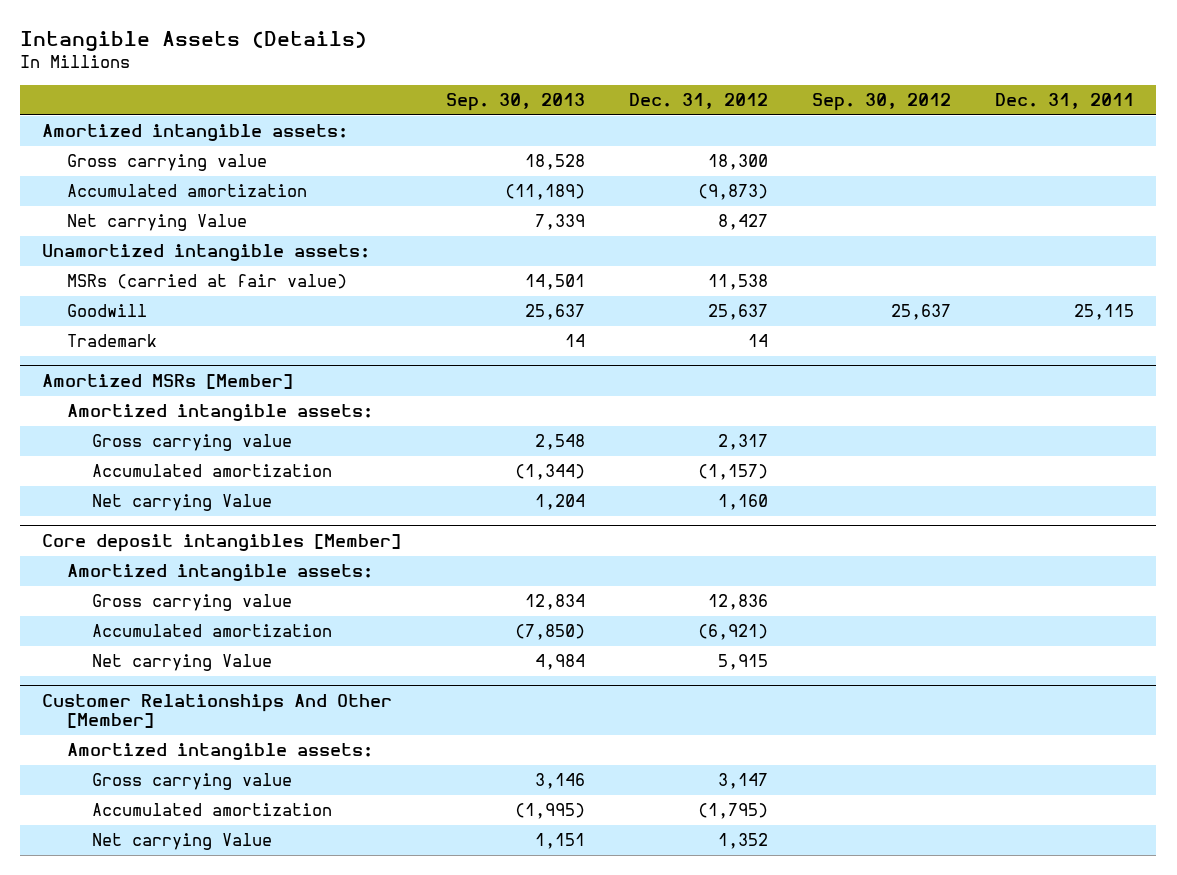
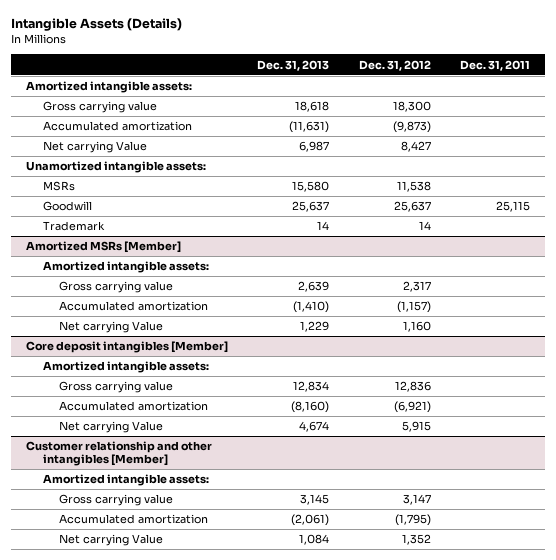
[445,92,585,111] Sep. 30, 2013 -> none
[811,92,951,111] Sep. 30, 2012 -> none
none -> [257,59,330,71] Dec. 31, 2013
[67,274,348,290] MSRs (carried at fair value) -> [42,181,75,192] MSRs
[42,693,393,729] Customer Relationships And Other [Member] -> [25,441,212,467] Customer relationship and other intangibles [Member]

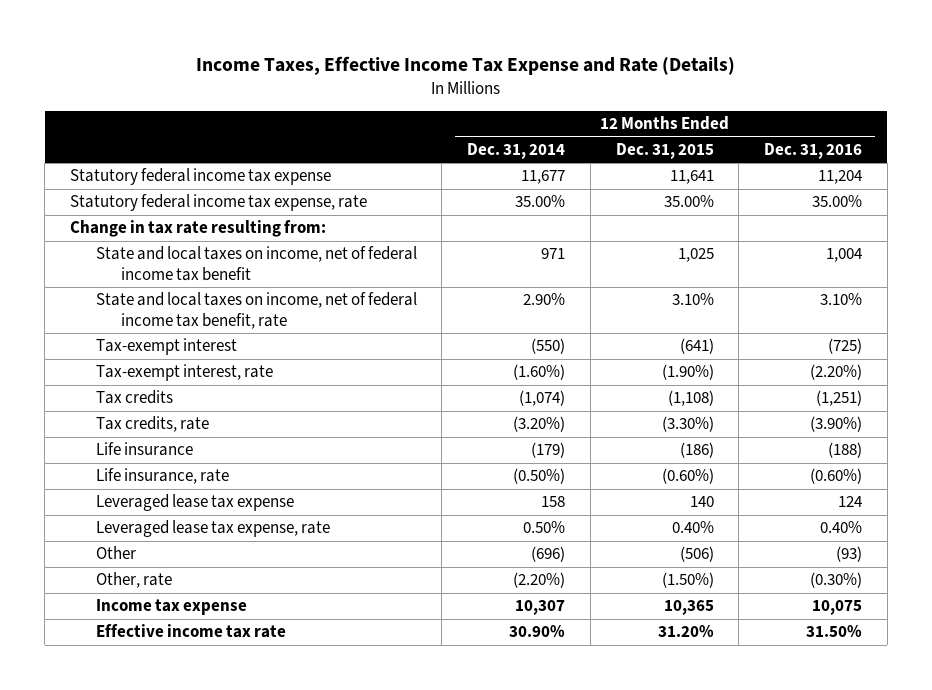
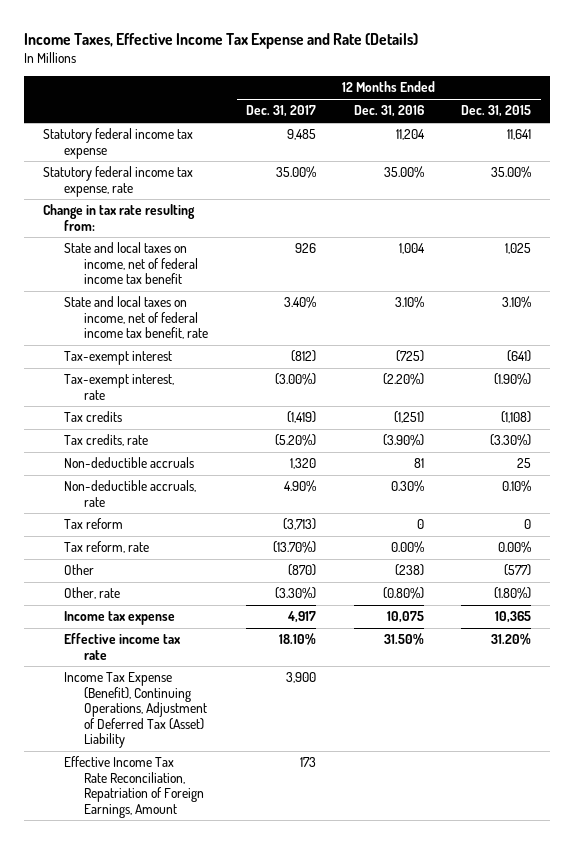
[467,142,566,159] Dec. 31, 2014 -> none
none -> [245,105,316,118] Dec. 31, 2017
[95,442,193,457] Life insurance -> none
[95,468,229,485] Life insurance, rate -> none
[95,494,294,512] Leveraged lease tax expense -> none
[95,520,330,538] Leveraged lease tax expense, rate -> none
none -> [63,457,194,469] Non-deductible accruals
none -> [63,480,196,507] Non-deductible accruals, rate
none -> [63,518,123,530] Tax reform
none -> [63,541,149,554] Tax reform, rate
[679,546,714,563] (506) -> [504,564,532,577] (577)
[836,546,863,563] (93) -> [394,564,424,577] (238)
[661,572,714,589] (1.50%) -> [494,587,532,600] (1.80%)
[810,572,863,589] (0.30%) -> [382,587,424,600] (0.80%)
none -> [63,672,208,748] Income Tax Expense (Benefit), Continuing Operations, Adjustment of Deferred Tax (Asset) Liability
none -> [63,756,205,818] Effective Income Tax Rate Reconciliation, Repatriation of Foreign Earnings, Amount

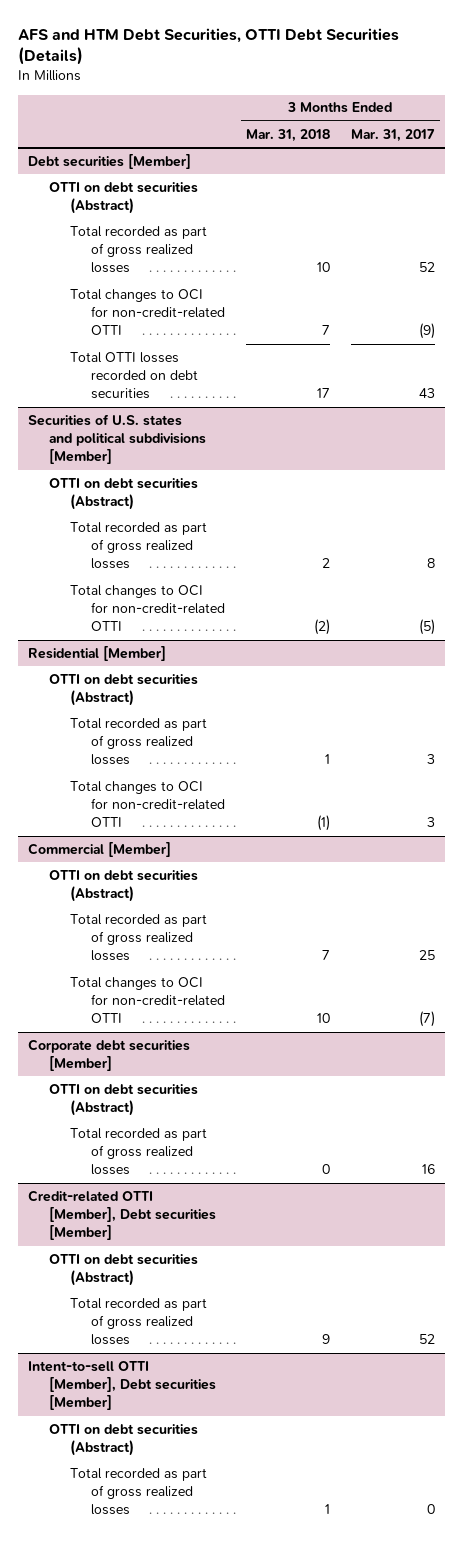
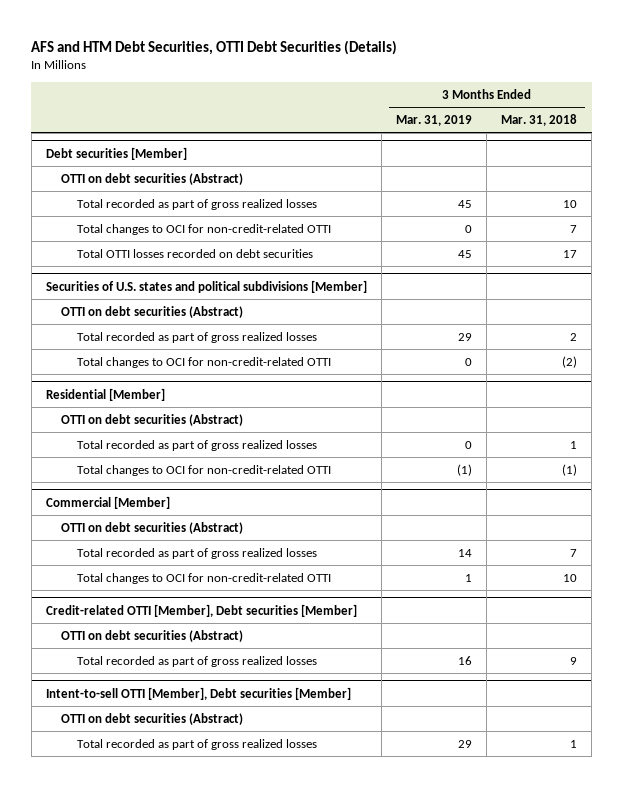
[350,128,435,142] Mar. 31, 2017 -> none
none -> [396,115,473,127] Mar. 31, 2019
[28,1038,191,1072] Corporate debt securities [Member] -> none
[49,1083,199,1117] OTTI on debt securities (Abstract) -> none
[70,1127,208,1176] Total recorded as part of gross realized losses -> none

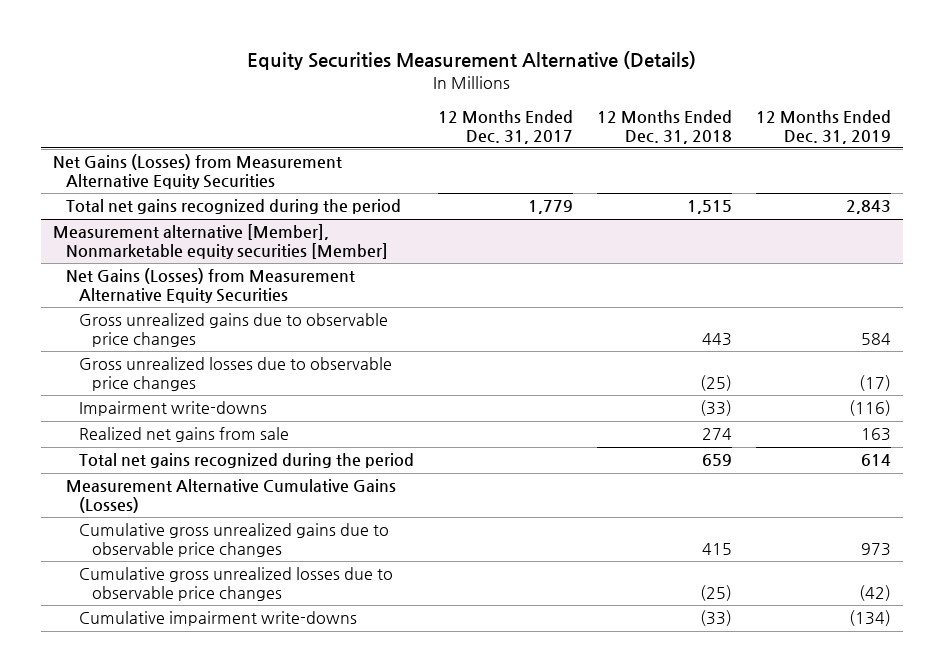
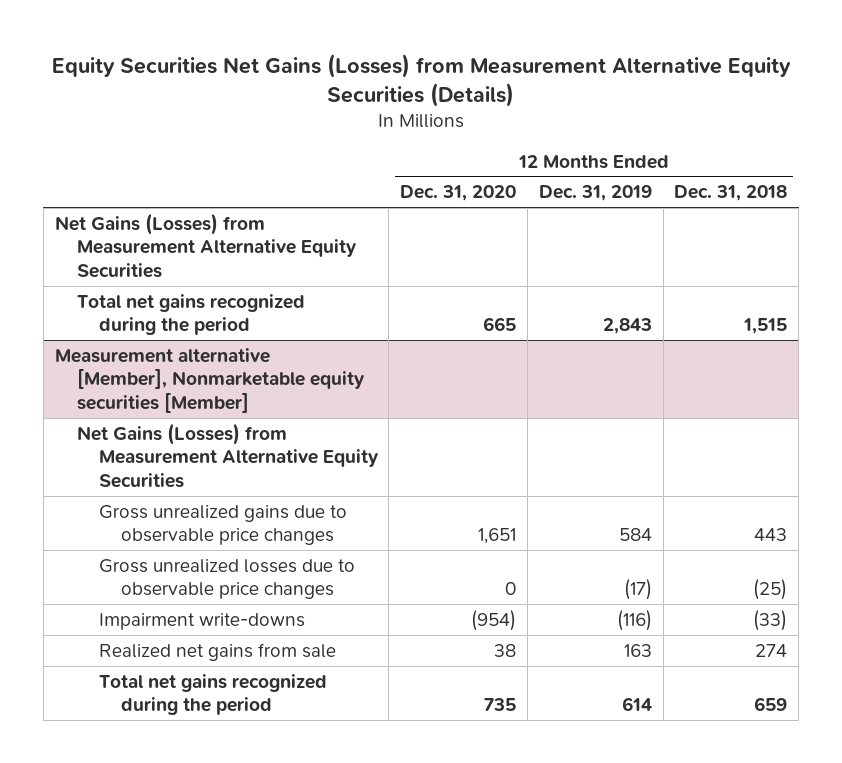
[247,51,697,71] Equity Securities Measurement Alternative (Details) -> [52,53,792,107] Equity Securities Net Gains (Losses) from Measurement Alternative Equity Securities (Details)
[438,110,574,144] 12 Months Ended Dec. 31, 2017 -> none
none -> [400,185,517,202] Dec. 31, 2020
[66,479,397,514] Measurement Alternative Cumulative Gains (Losses) -> none
[79,523,390,558] Cumulative gross unrealized gains due to observable price changes -> none
[79,567,394,602] Cumulative gross unrealized losses due to observable price changes -> none
[79,611,358,627] Cumulative impairment write-downs -> none

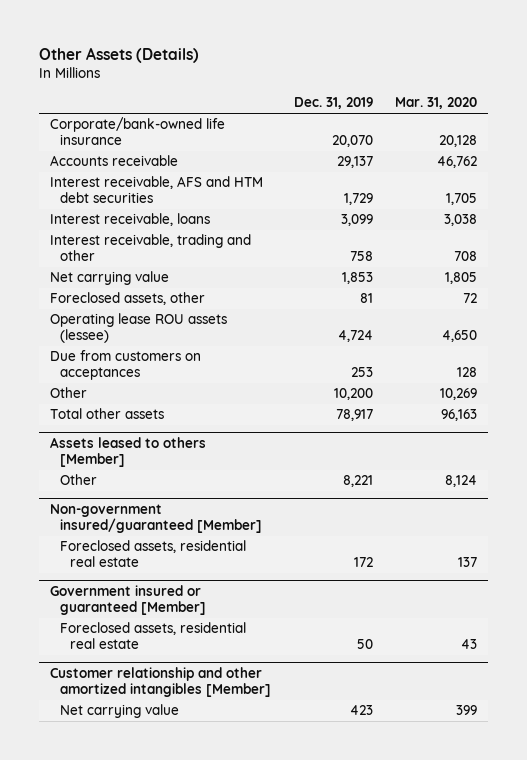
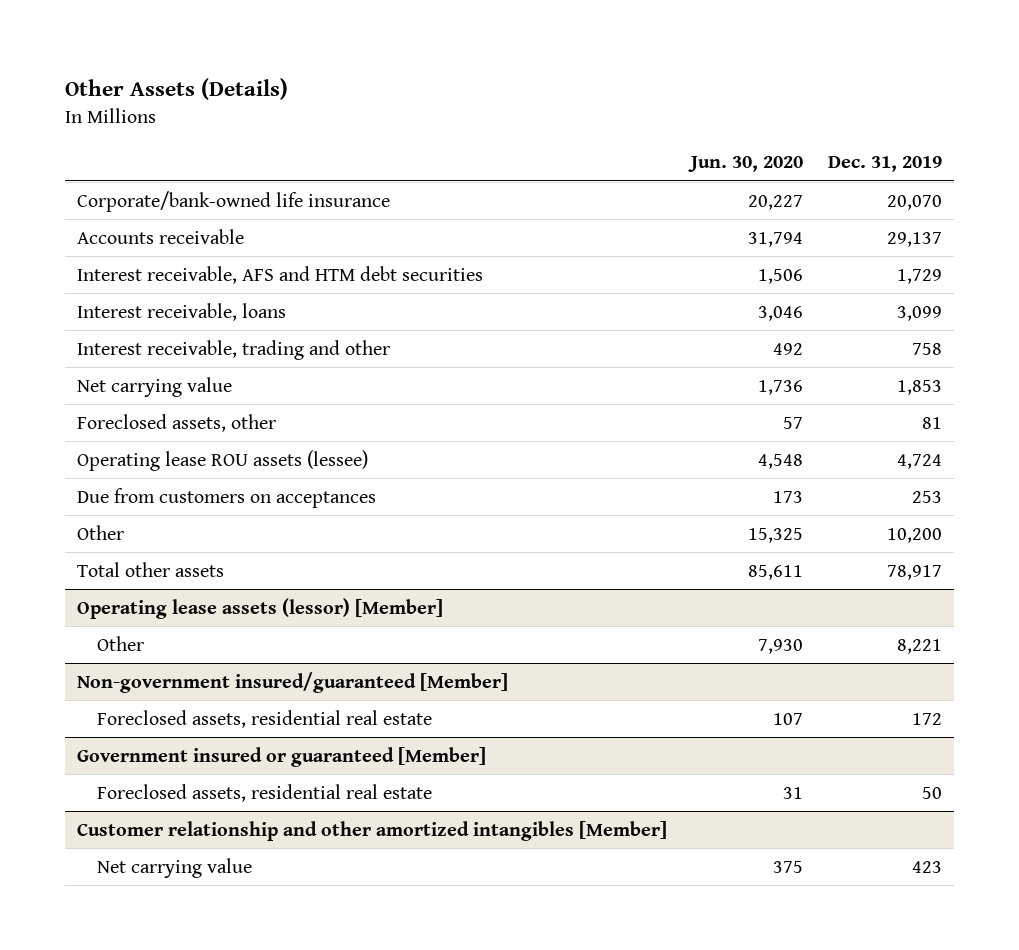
[395,97,478,110] Mar. 31, 2020 -> none
none -> [688,156,804,173] Jun. 30, 2020
[50,437,207,468] Assets leased to others [Member] -> [77,597,444,619] Operating lease assets (lessor) [Member]

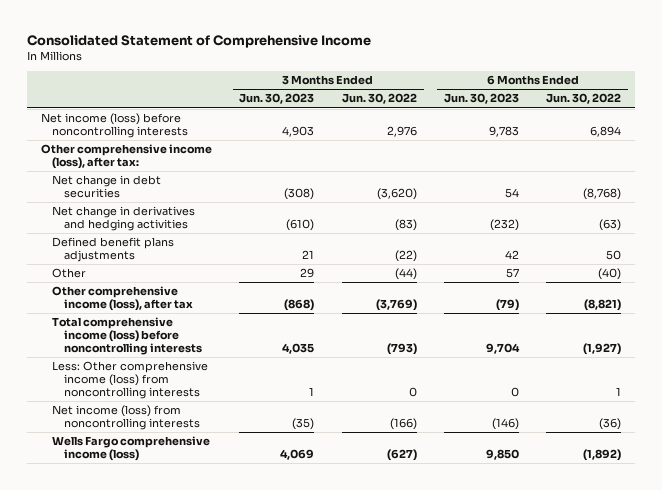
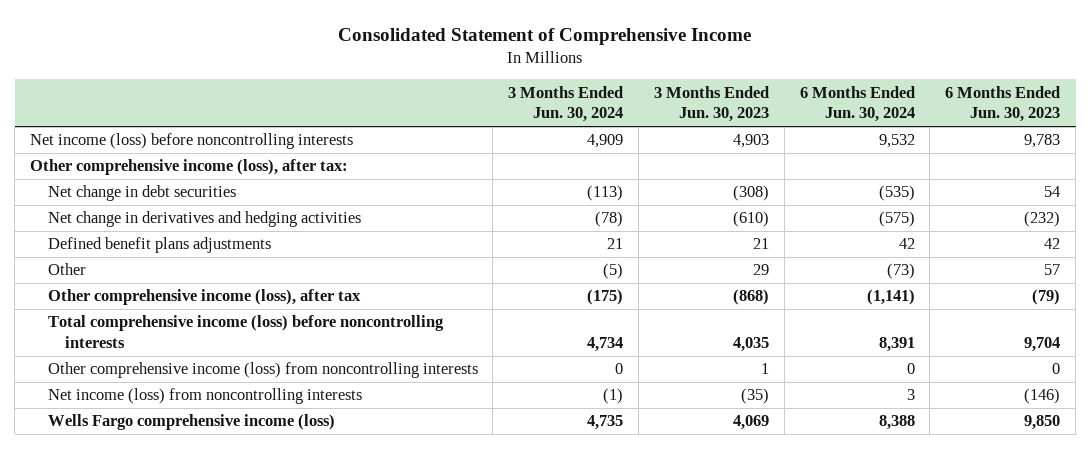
[341,93,417,105] Jun. 30, 2022 -> none
[546,93,622,105] Jun. 30, 2022 -> none
none -> [508,85,624,123] 3 Months Ended Jun. 30, 2024
none -> [799,85,915,123] 6 Months Ended Jun. 30, 2024
[52,361,209,400] Less: Other comprehensive income (loss) from noncontrolling interests -> [47,362,478,379] Other comprehensive income (loss) from noncontrolling interests

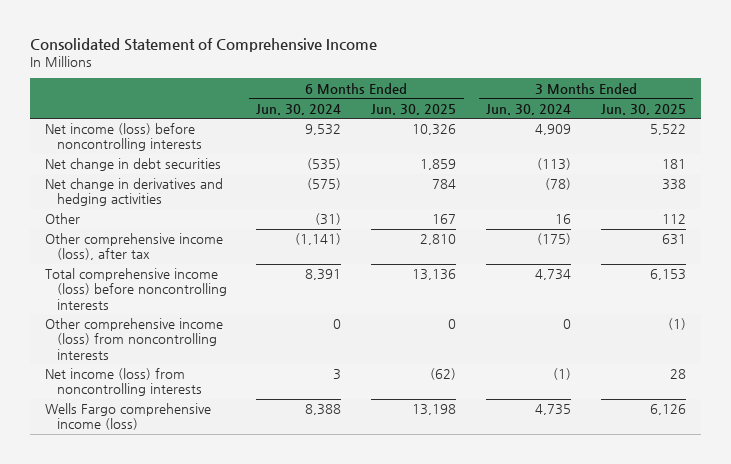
[653,85,769,123] 3 Months Ended Jun. 30, 2023 -> none
[945,85,1061,123] 6 Months Ended Jun. 30, 2023 -> none
none -> [371,103,457,115] Jun. 30, 2025
none -> [600,103,686,115] Jun. 30, 2025
[30,159,349,176] Other comprehensive income (loss), after tax: -> none
[47,237,271,254] Defined benefit plans adjustments -> none
[603,263,624,280] (5) -> [554,214,571,225] 16
[886,263,915,280] (73) -> [315,213,342,226] (31)

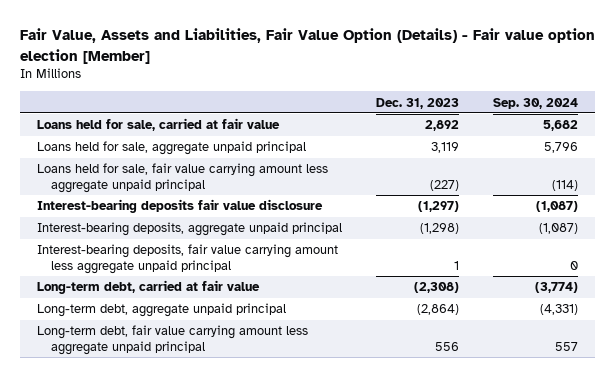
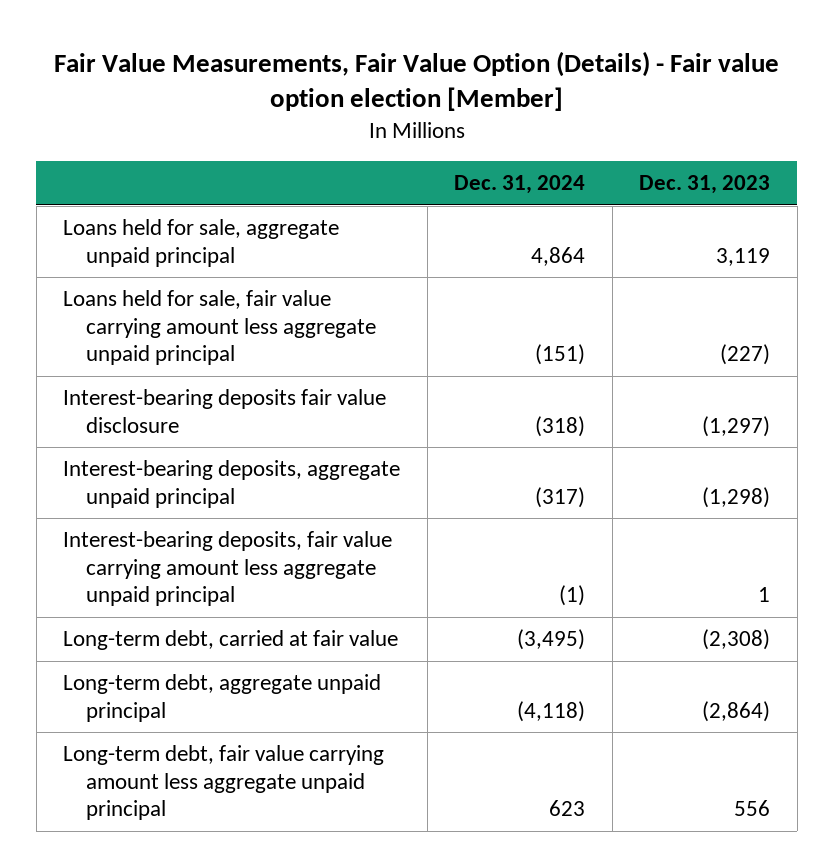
[19,28,595,64] Fair Value, Assets and Liabilities, Fair Value Option (Details) - Fair value option election [Member] -> [53,50,779,112] Fair Value Measurements, Fair Value Option (Details) - Fair value option election [Member]
[493,97,579,109] Sep. 30, 2024 -> none
none -> [454,175,586,195] Dec. 31, 2024
[37,118,281,132] Loans held for sale, carried at fair value -> none

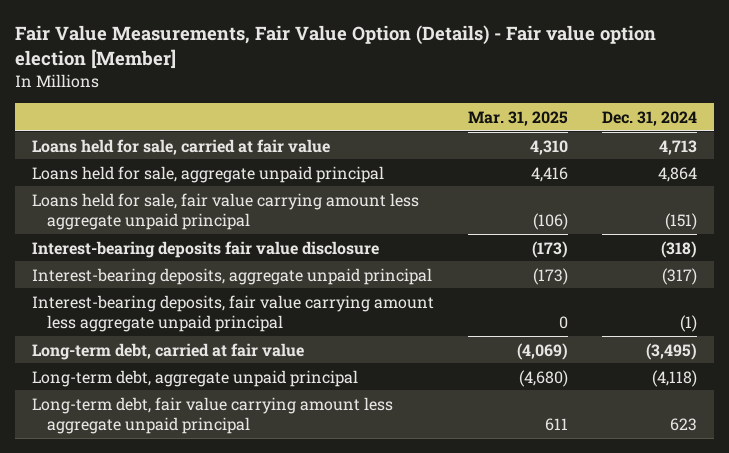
[639,175,771,195] Dec. 31, 2023 -> none
none -> [468,110,569,126] Mar. 31, 2025
none -> [32,138,331,155] Loans held for sale, carried at fair value

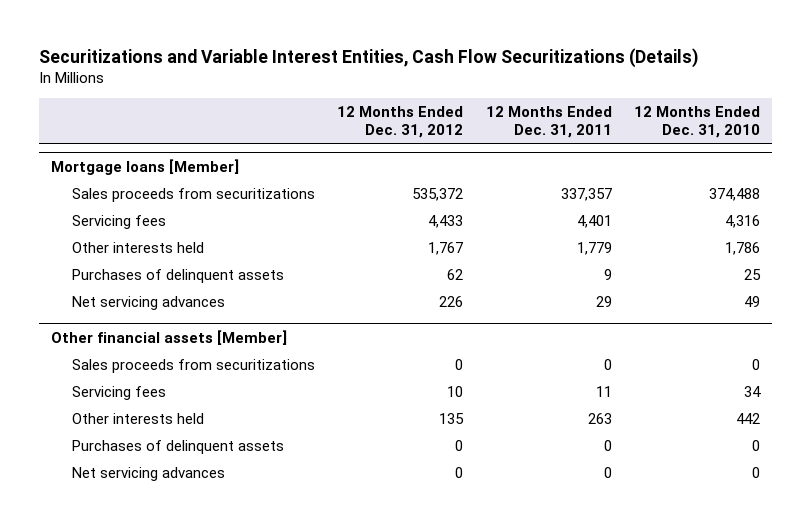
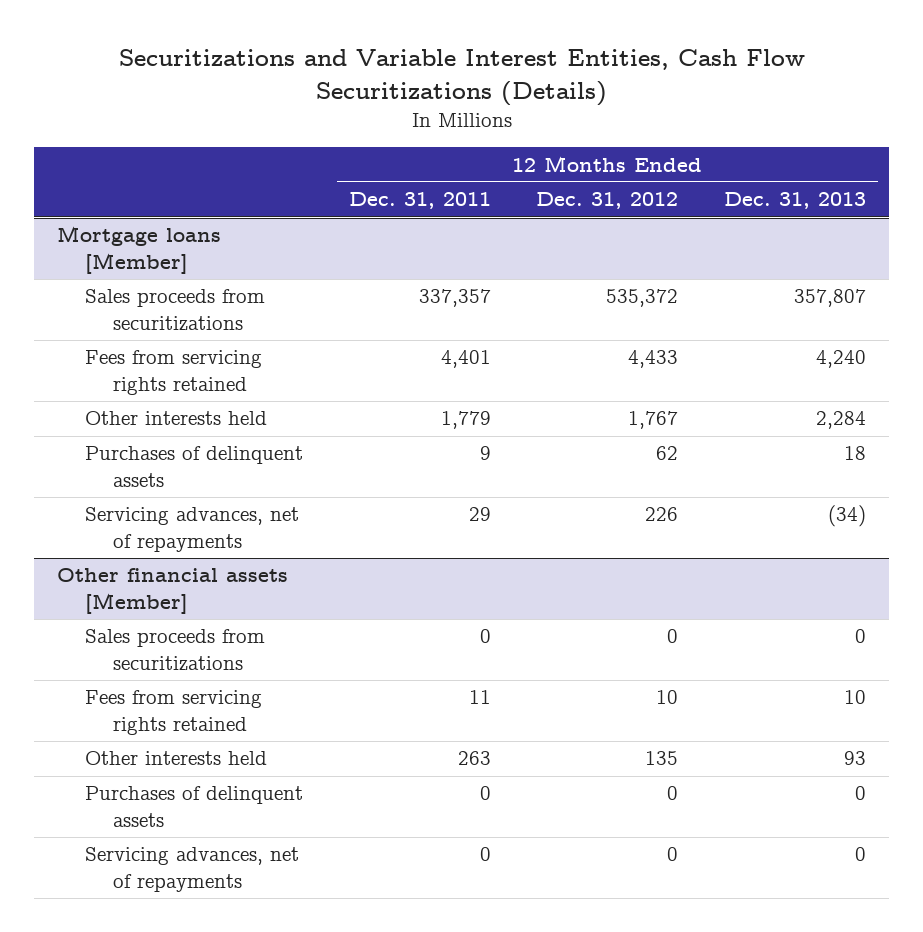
[634,106,761,139] 12 Months Ended Dec. 31, 2010 -> none
none -> [724,192,867,210] Dec. 31, 2013
[71,214,166,229] Servicing fees -> [85,350,263,396] Fees from servicing rights retained
[71,295,225,310] Net servicing advances -> [85,507,300,553] Servicing advances, net of repayments
[71,385,166,400] Servicing fees -> [85,690,263,736] Fees from servicing rights retained
[71,466,225,481] Net servicing advances -> [85,847,300,893] Servicing advances, net of repayments

